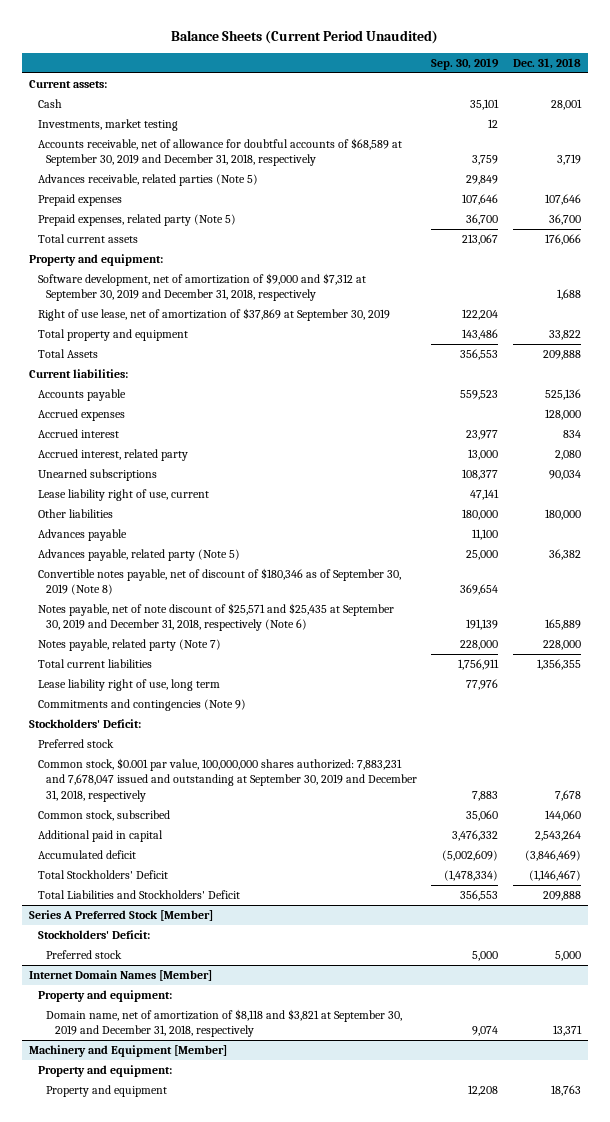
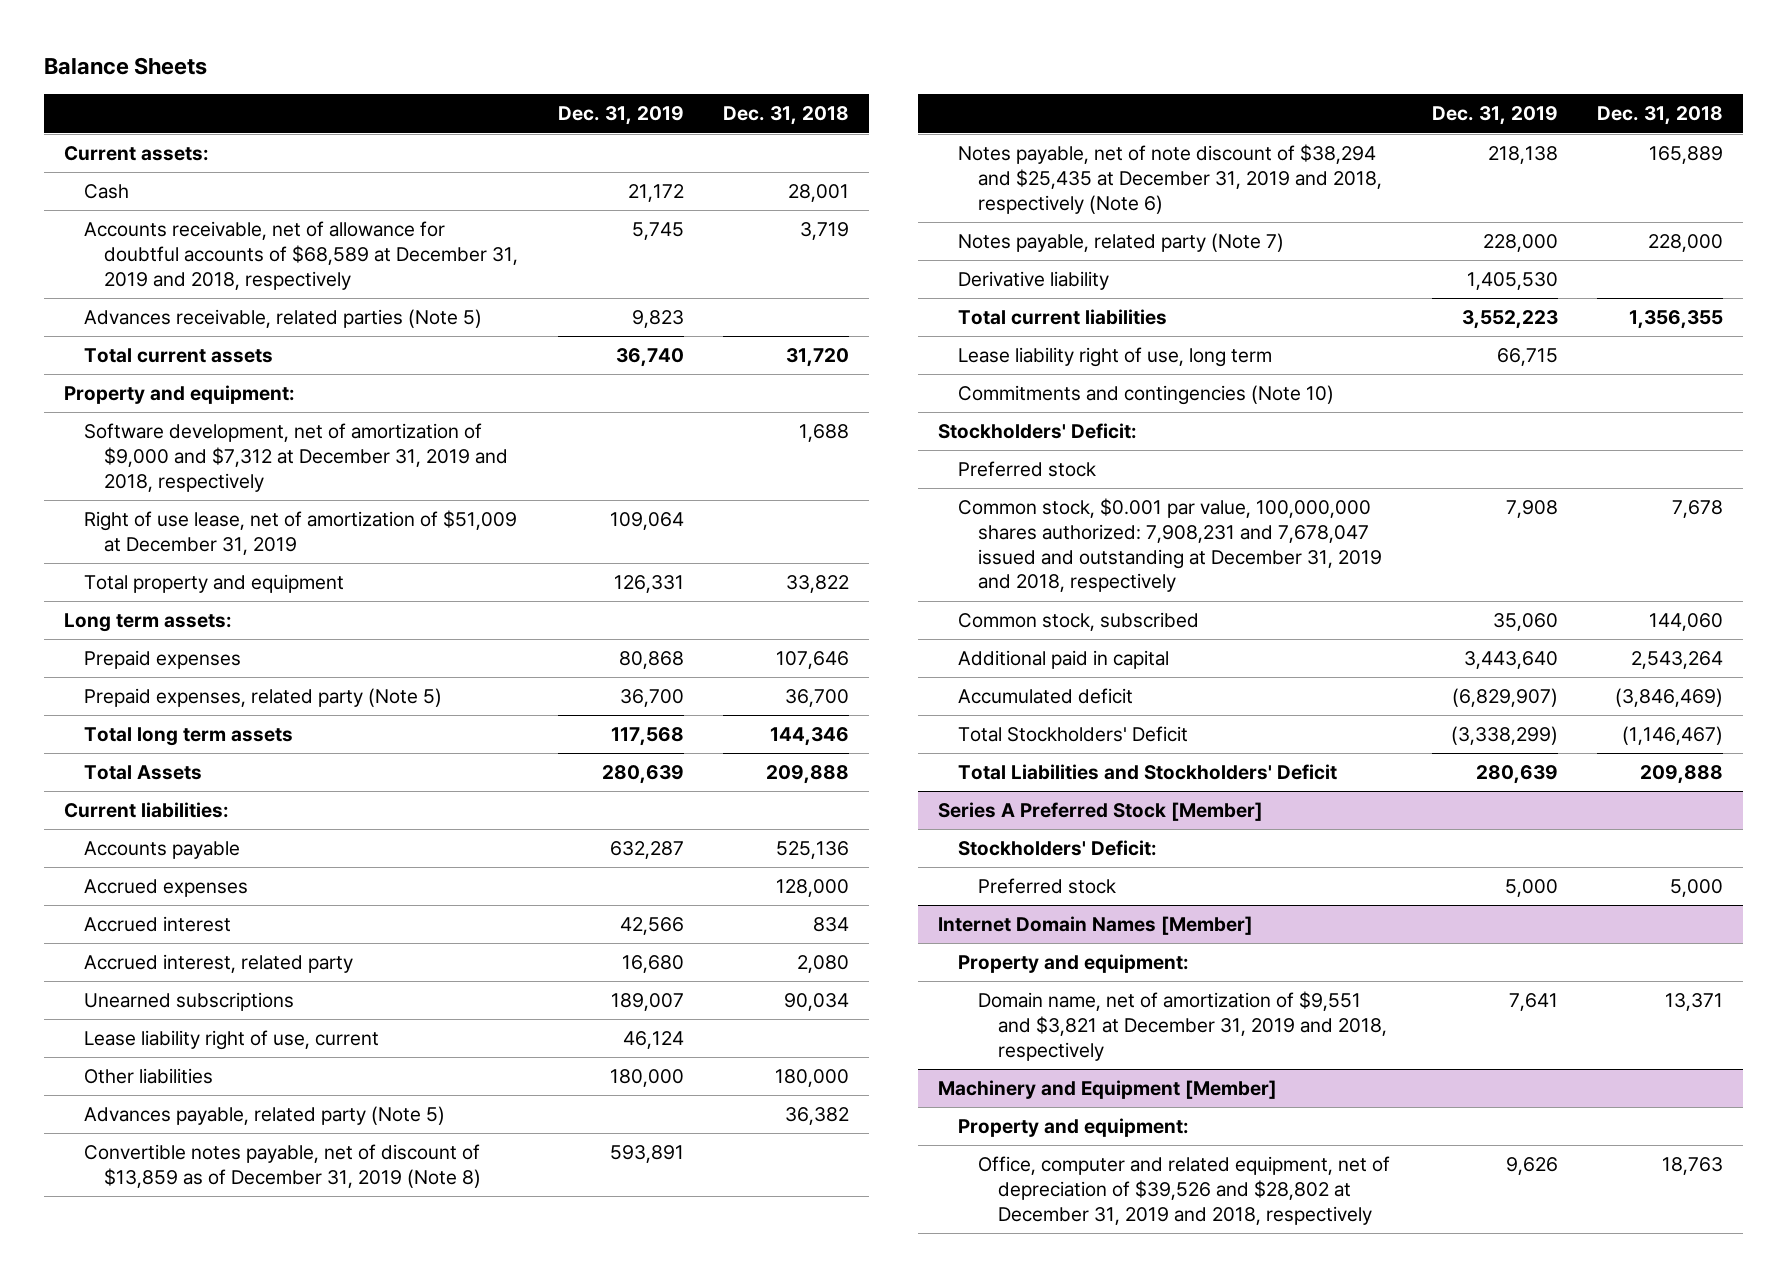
[170,29,438,44] Balance Sheets (Current Period Unaudited) -> [43,57,207,76] Balance Sheets
[431,57,500,70] Sep. 30, 2019 -> none
none -> [557,106,684,126] Dec. 31, 2019
[37,119,178,132] Investments, market testing -> none
[37,138,402,167] Accounts receivable, net of allowance for doubtful accounts of $68,589 at September 30, 2019 and December 31, 2018, respectively -> [83,221,519,290] Accounts receivable, net of allowance for doubtful accounts of $68,589 at December 31, 2019 and 2018, respectively
[544,234,581,246] 176,066 -> [785,348,849,368] 31,720
[37,273,366,302] Software development, net of amortization of $9,000 and $7,312 at September 30, 2019 and December 31, 2018, respectively -> [83,423,509,492] Software development, net of amortization of $9,000 and $7,312 at December 31, 2019 and 2018, respectively
[37,308,390,322] Right of use lease, net of amortization of $37,869 at September 30, 2019 -> [83,510,517,555] Right of use lease, net of amortization of $51,009 at December 31, 2019
none -> [63,613,232,633] Long term assets:
[37,194,122,207] Prepaid expenses -> [83,650,241,670] Prepaid expenses
[37,214,236,227] Prepaid expenses, related party (Note 5) -> [83,688,442,708] Prepaid expenses, related party (Note 5)
none -> [83,727,293,747] Total long term assets
[37,529,127,542] Advances payable -> none
[37,568,401,596] Convertible notes payable, net of discount of $180,346 as of September 30, 2019 (Note 8) -> [83,1144,482,1188] Convertible notes payable, net of discount of $13,859 as of December 31, 2019 (Note 8)
[37,603,394,632] Notes payable, net of note discount of $25,571 and $25,435 at September 30, 2019 and December 31, 2018, respectively (Note 6) -> [957,144,1383,214] Notes payable, net of note discount of $38,294 and $25,435 at December 31, 2019 and 2018, respectively (Note 6)
none -> [957,271,1109,291] Derivative liability
[37,699,246,712] Commitments and contingencies (Note 9) -> [957,385,1334,406] Commitments and contingencies (Note 10)
[37,758,418,802] Common stock, $0.001 par value, 100,000,000 shares authorized: 7,883,231 and 7,678,047 issued and outstanding at September 30, 2019 and December 31, 2018, respectively -> [957,498,1383,593] Common stock, $0.001 par value, 100,000,000 shares authorized: 7,908,231 and 7,678,047 issued and outstanding at December 31, 2019 and 2018, respectively
[46,1009,403,1038] Domain name, net of amortization of $8,118 and $3,821 at September 30, 2019 and December 31, 2018, respectively -> [978,991,1388,1061] Domain name, net of amortization of $9,551 and $3,821 at December 31, 2019 and 2018, respectively
[46,1085,168,1098] Property and equipment -> [978,1156,1391,1225] Office, computer and related equipment, net of depreciation of $39,526 and $28,802 at December 31, 2019 and 2018, respectively

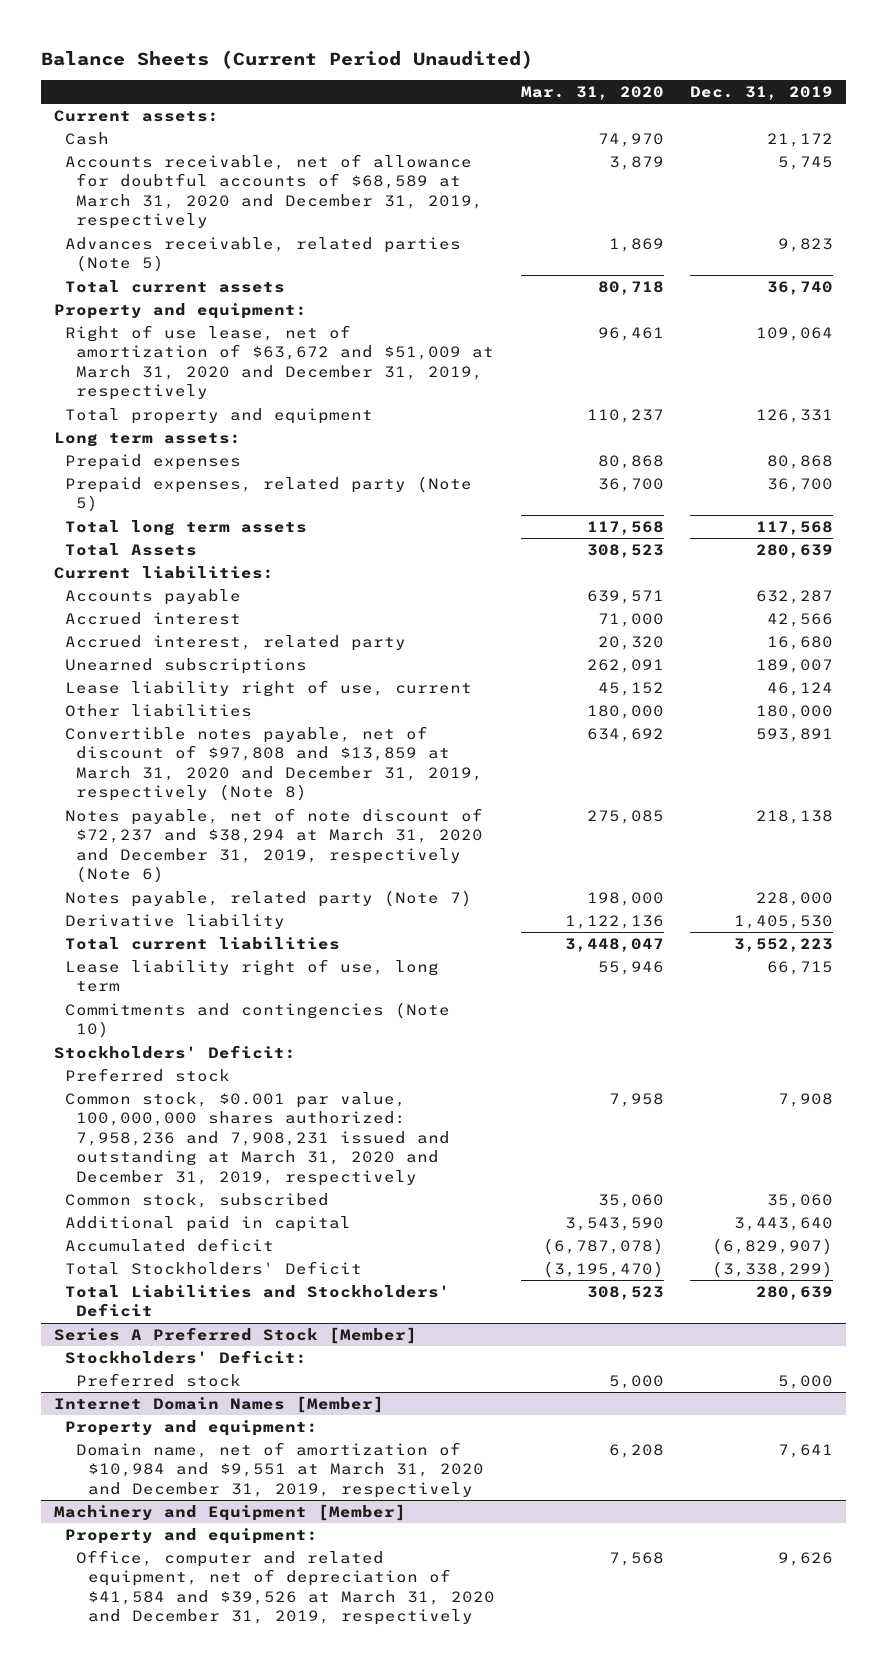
[43,57,207,76] Balance Sheets -> [41,49,534,69] Balance Sheets (Current Period Unaudited)
[722,106,849,126] Dec. 31, 2018 -> none
none -> [520,85,664,100] Mar. 31, 2020
[83,221,519,290] Accounts receivable, net of allowance for doubtful accounts of $68,589 at December 31, 2019 and 2018, respectively -> [65,154,484,230] Accounts receivable, net of allowance for doubtful accounts of $68,589 at March 31, 2020 and December 31, 2019, respectively
[83,423,509,492] Software development, net of amortization of $9,000 and $7,312 at December 31, 2019 and 2018, respectively -> none
[83,510,517,555] Right of use lease, net of amortization of $51,009 at December 31, 2019 -> [65,325,495,401] Right of use lease, net of amortization of $63,672 and $51,009 at March 31, 2020 and December 31, 2019, respectively
[83,879,248,898] Accrued expenses -> none
[83,1106,445,1126] Advances payable, related party (Note 5) -> none
[83,1144,482,1188] Convertible notes payable, net of discount of $13,859 as of December 31, 2019 (Note 8) -> [65,726,484,802] Convertible notes payable, net of discount of $97,808 and $13,859 at March 31, 2020 and December 31, 2019, respectively (Note 8)
[957,144,1383,214] Notes payable, net of note discount of $38,294 and $25,435 at December 31, 2019 and 2018, respectively (Note 6) -> [65,808,484,884] Notes payable, net of note discount of $72,237 and $38,294 at March 31, 2020 and December 31, 2019, respectively (Note 6)
[957,498,1383,593] Common stock, $0.001 par value, 100,000,000 shares authorized: 7,908,231 and 7,678,047 issued and outstanding at December 31, 2019 and 2018, respectively -> [65,1092,451,1186] Common stock, $0.001 par value, 100,000,000 shares authorized: 7,958,236 and 7,908,231 issued and outstanding at March 31, 2020 and December 31, 2019, respectively
[978,991,1388,1061] Domain name, net of amortization of $9,551 and $3,821 at December 31, 2019 and 2018, respectively -> [76,1442,484,1498] Domain name, net of amortization of $10,984 and $9,551 at March 31, 2020 and December 31, 2019, respectively
[978,1156,1391,1225] Office, computer and related equipment, net of depreciation of $39,526 and $28,802 at December 31, 2019 and 2018, respectively -> [76,1550,495,1626] Office, computer and related equipment, net of depreciation of $41,584 and $39,526 at March 31, 2020 and December 31, 2019, respectively

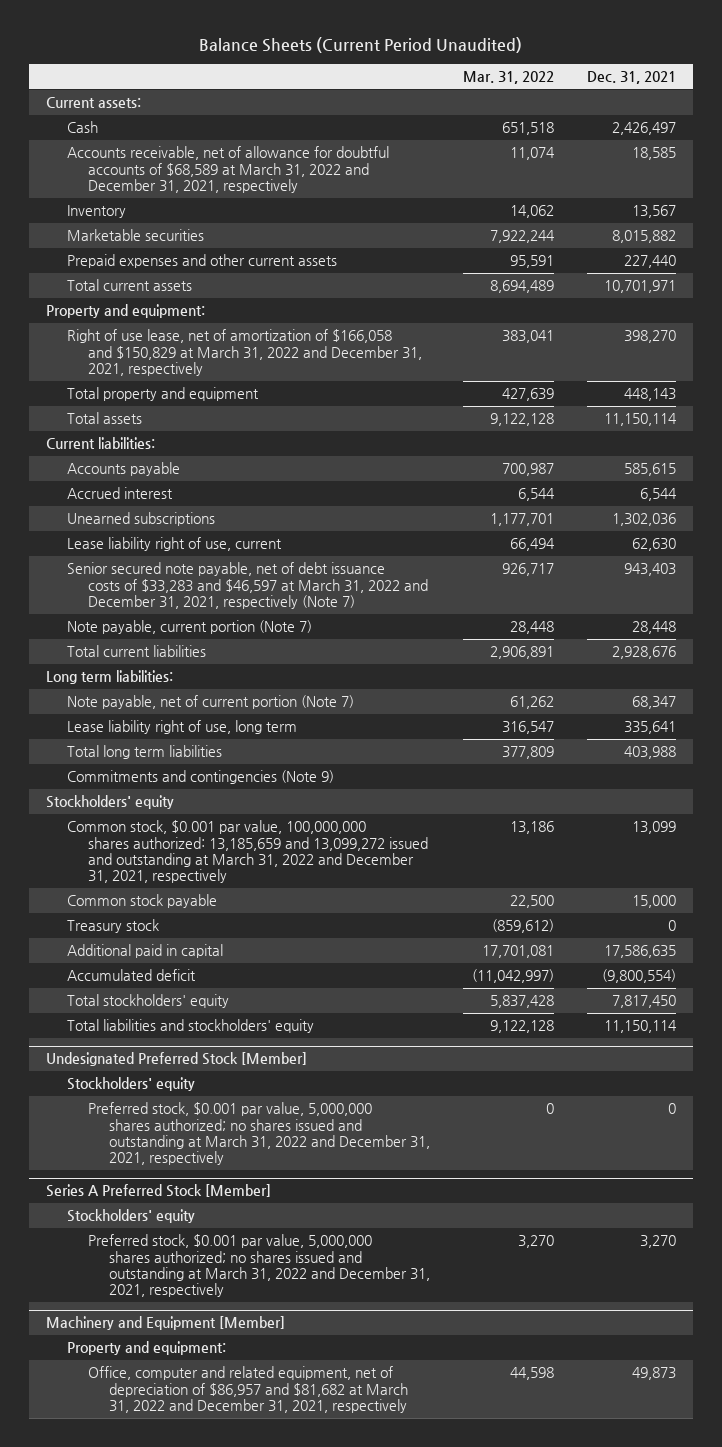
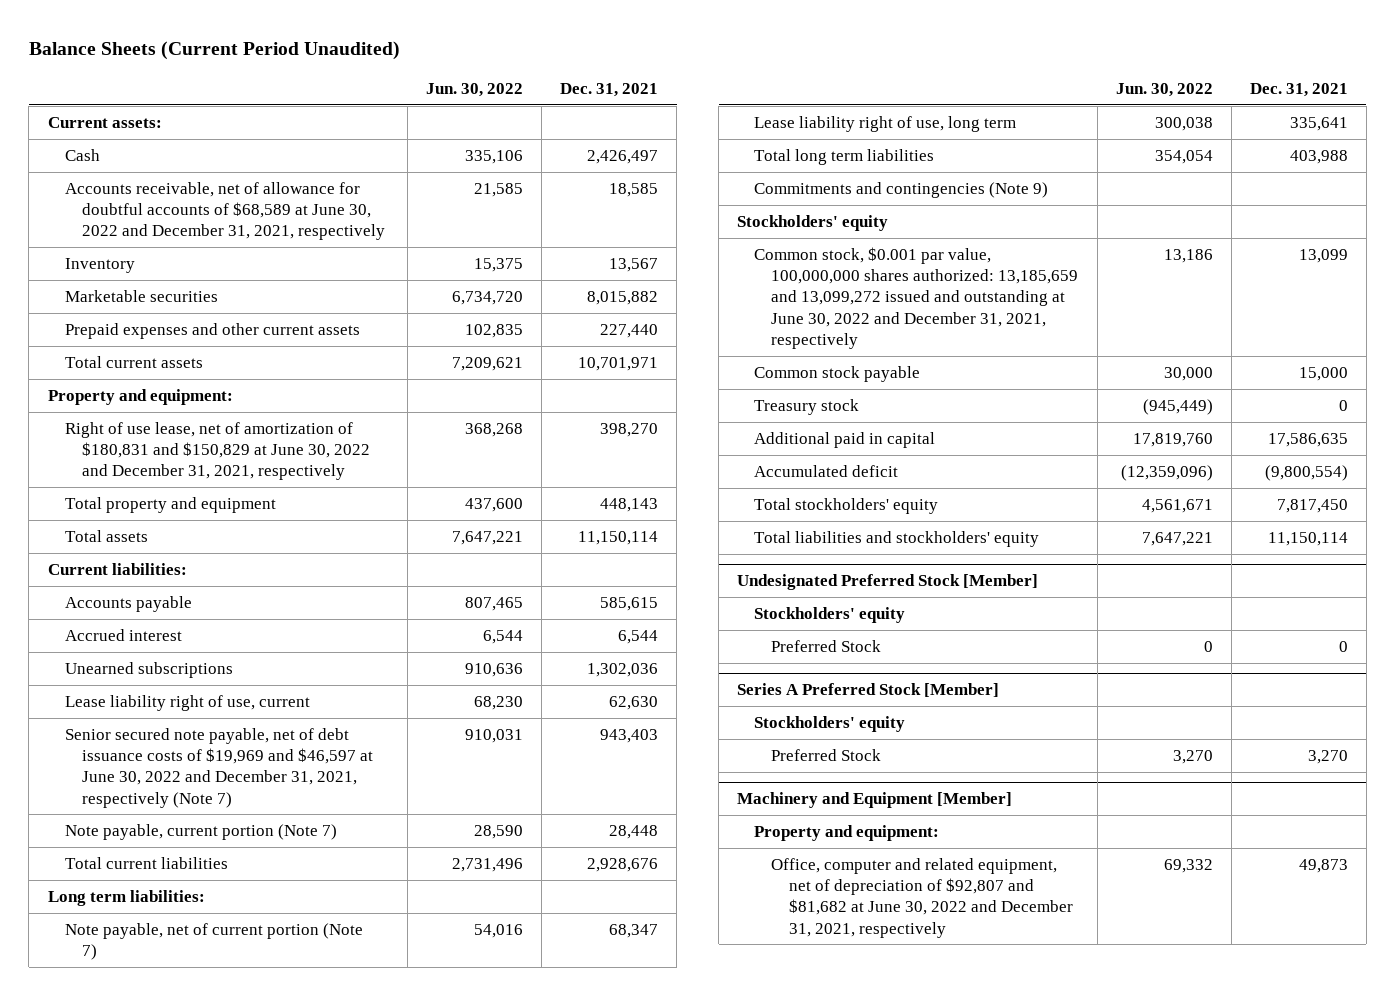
[462,71,554,85] Mar. 31, 2022 -> none
none -> [425,82,523,97] Jun. 30, 2022
[66,146,389,193] Accounts receivable, net of allowance for doubtful accounts of $68,589 at March 31, 2022 and December 31, 2021, respectively -> [64,181,385,241] Accounts receivable, net of allowance for doubtful accounts of $68,589 at June 30, 2022 and December 31, 2021, respectively
[66,329,422,376] Right of use lease, net of amortization of $166,058 and $150,829 at March 31, 2022 and December 31, 2021, respectively -> [64,421,370,481] Right of use lease, net of amortization of $180,831 and $150,829 at June 30, 2022 and December 31, 2021, respectively
[66,562,428,609] Senior secured note payable, net of debt issuance costs of $33,283 and $46,597 at March 31, 2022 and December 31, 2021, respectively (Note 7) -> [64,727,373,808] Senior secured note payable, net of debt issuance costs of $19,969 and $46,597 at June 30, 2022 and December 31, 2021, respectively (Note 7)
[66,820,428,884] Common stock, $0.001 par value, 100,000,000 shares authorized: 13,185,659 and 13,099,272 issued and outstanding at March 31, 2022 and December 31, 2021, respectively -> [754,246,1079,349] Common stock, $0.001 par value, 100,000,000 shares authorized: 13,185,659 and 13,099,272 issued and outstanding at June 30, 2022 and December 31, 2021, respectively
[87,1102,430,1166] Preferred stock, $0.001 par value, 5,000,000 shares authorized; no shares issued and outstanding at March 31, 2022 and December 31, 2021, respectively -> [771,639,882,652] Preferred Stock
[87,1234,430,1298] Preferred stock, $0.001 par value, 5,000,000 shares authorized; no shares issued and outstanding at March 31, 2022 and December 31, 2021, respectively -> [771,748,882,761] Preferred Stock
[87,1366,408,1413] Office, computer and related equipment, net of depreciation of $86,957 and $81,682 at March 31, 2022 and December 31, 2021, respectively -> [771,857,1073,938] Office, computer and related equipment, net of depreciation of $92,807 and $81,682 at June 30, 2022 and December 31, 2021, respectively

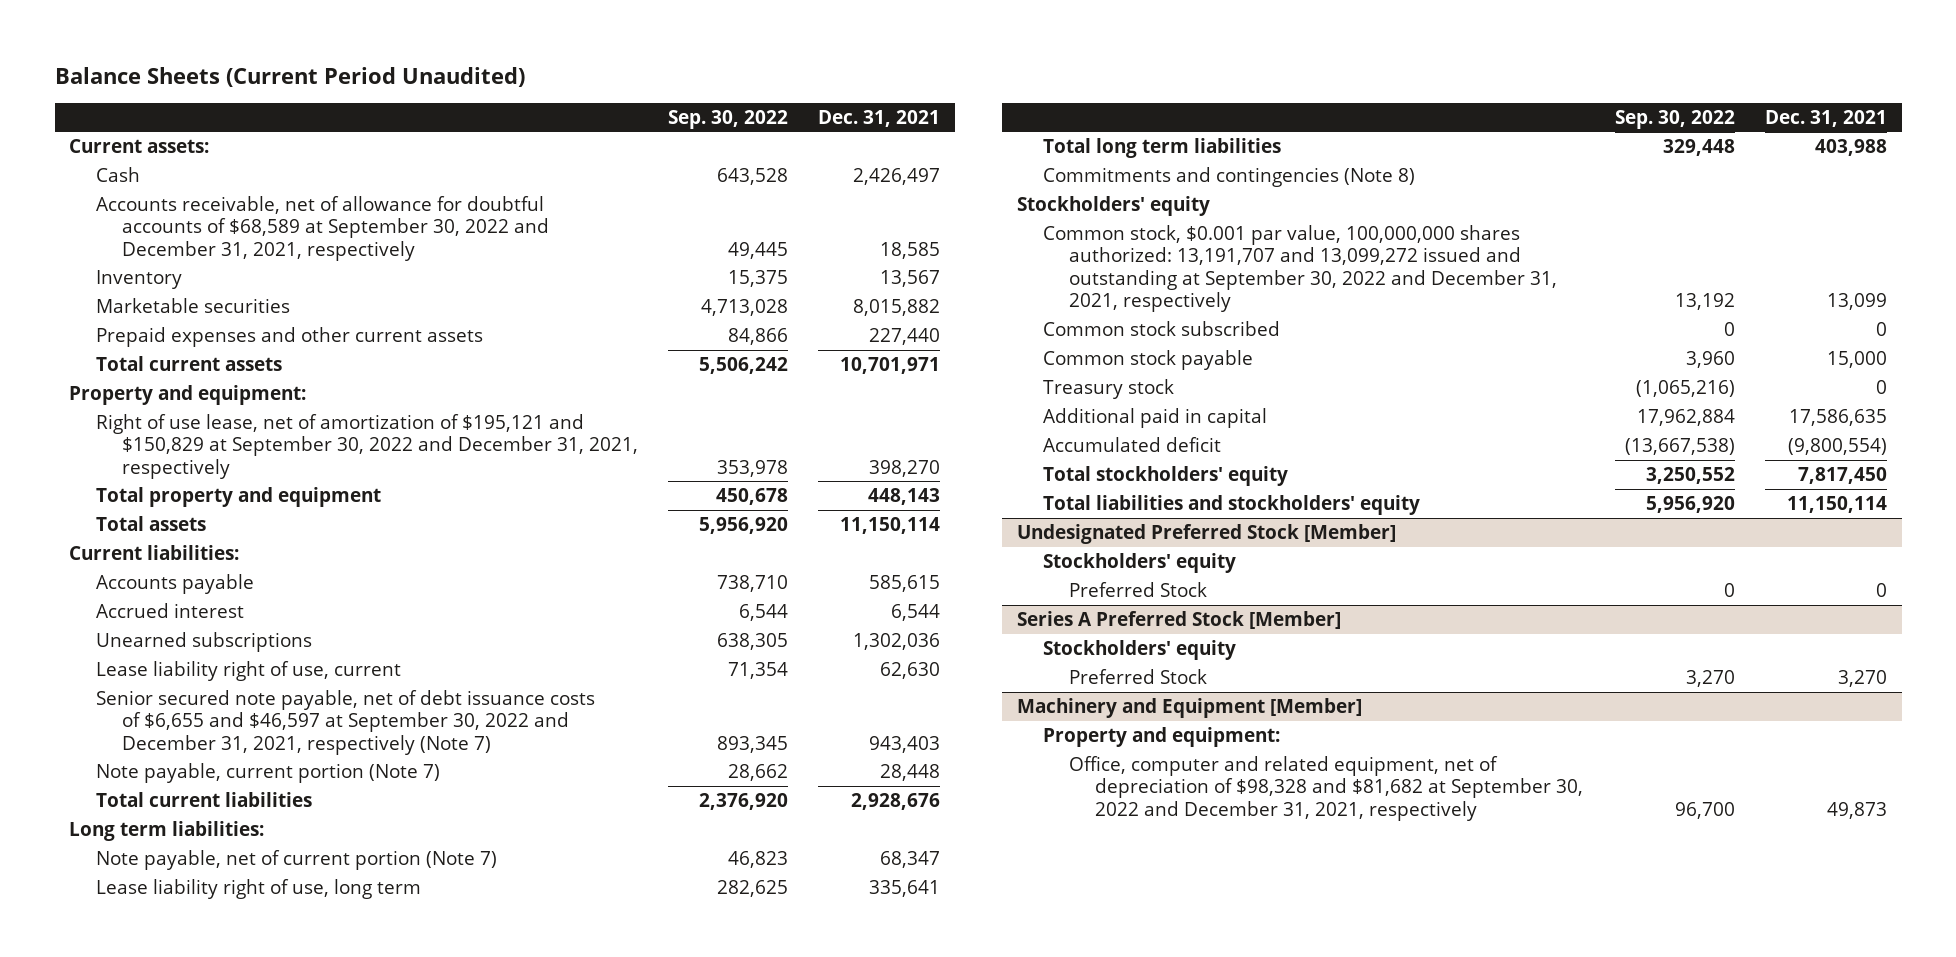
[425,82,523,97] Jun. 30, 2022 -> none
none -> [667,109,788,129] Sep. 30, 2022
[64,181,385,241] Accounts receivable, net of allowance for doubtful accounts of $68,589 at June 30, 2022 and December 31, 2021, respectively -> [95,196,549,261] Accounts receivable, net of allowance for doubtful accounts of $68,589 at September 30, 2022 and December 31, 2021, respectively
[64,421,370,481] Right of use lease, net of amortization of $180,831 and $150,829 at June 30, 2022 and December 31, 2021, respectively -> [95,414,638,479] Right of use lease, net of amortization of $195,121 and $150,829 at September 30, 2022 and December 31, 2021, respectively
[64,727,373,808] Senior secured note payable, net of debt issuance costs of $19,969 and $46,597 at June 30, 2022 and December 31, 2021, respectively (Note 7) -> [95,690,595,755] Senior secured note payable, net of debt issuance costs of $6,655 and $46,597 at September 30, 2022 and December 31, 2021, respectively (Note 7)
[754,181,1049,198] Commitments and contingencies (Note 9) -> [1042,167,1415,188] Commitments and contingencies (Note 8)
[754,246,1079,349] Common stock, $0.001 par value, 100,000,000 shares authorized: 13,185,659 and 13,099,272 issued and outstanding at June 30, 2022 and December 31, 2021, respectively -> [1042,225,1558,312] Common stock, $0.001 par value, 100,000,000 shares authorized: 13,191,707 and 13,099,272 issued and outstanding at September 30, 2022 and December 31, 2021, respectively
none -> [1042,321,1280,337] Common stock subscribed
[771,857,1073,938] Office, computer and related equipment, net of depreciation of $92,807 and $81,682 at June 30, 2022 and December 31, 2021, respectively -> [1069,756,1584,821] Office, computer and related equipment, net of depreciation of $98,328 and $81,682 at September 30, 2022 and December 31, 2021, respectively

